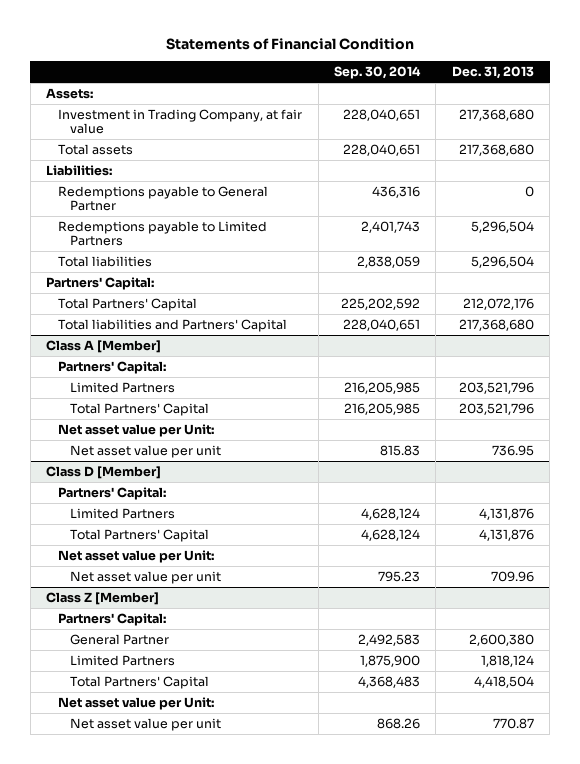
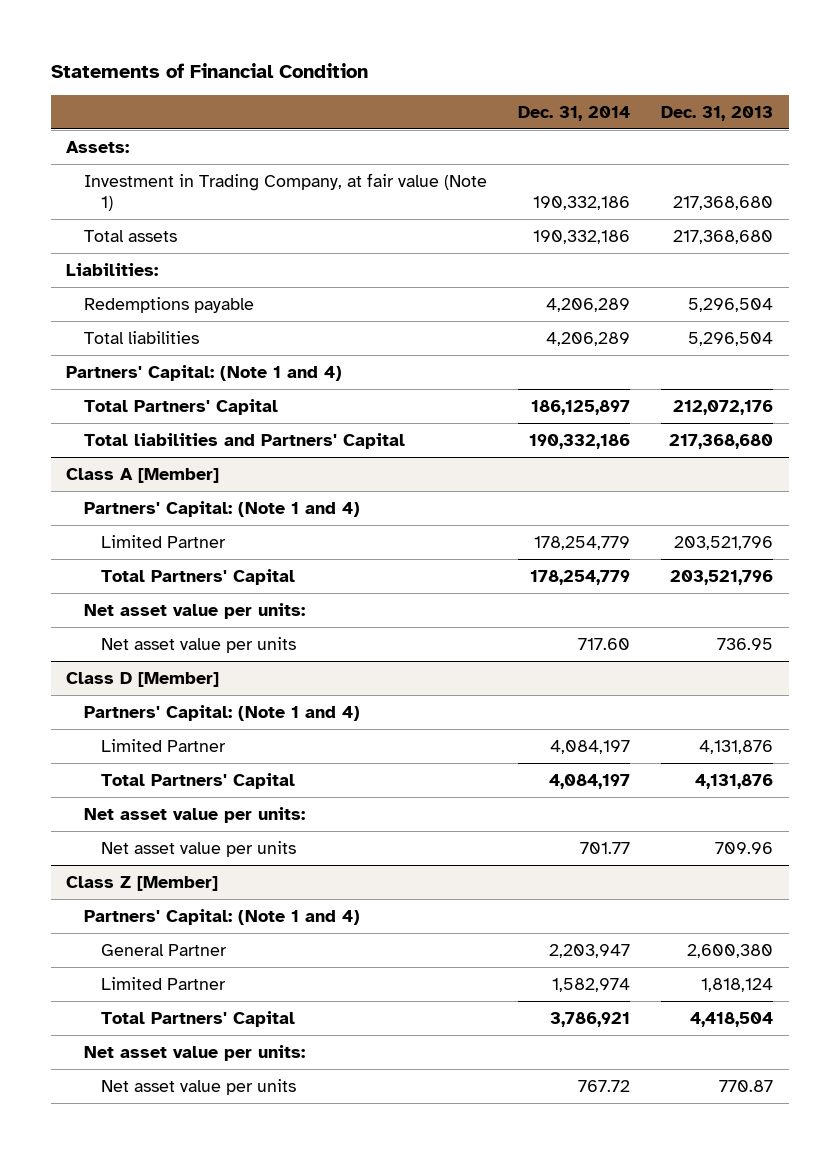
[333,66,421,80] Sep. 30, 2014 -> none
none -> [518,105,631,121] Dec. 31, 2014
[58,108,303,135] Investment in Trading Company, at fair value -> [83,172,487,212] Investment in Trading Company, at fair value (Note 1)
[58,185,269,212] Redemptions payable to General Partner -> none
[58,220,268,247] Redemptions payable to Limited Partners -> [83,296,254,313] Redemptions payable
[45,276,154,290] Partners' Capital: -> [66,364,343,381] Partners' Capital: (Note 1 and 4)
[58,360,167,374] Partners' Capital: -> [83,500,360,517] Partners' Capital: (Note 1 and 4)
[70,381,176,393] Limited Partners -> [100,534,226,548] Limited Partner
[58,423,215,437] Net asset value per Unit: -> [83,602,305,619] Net asset value per units:
[70,444,222,458] Net asset value per unit -> [100,636,296,653] Net asset value per units
[58,486,167,500] Partners' Capital: -> [83,704,360,721] Partners' Capital: (Note 1 and 4)
[70,507,176,519] Limited Partners -> [100,738,226,752] Limited Partner
[58,549,215,563] Net asset value per Unit: -> [83,806,305,823] Net asset value per units:
[70,570,222,584] Net asset value per unit -> [100,840,296,857] Net asset value per units
[58,612,167,626] Partners' Capital: -> [83,908,360,925] Partners' Capital: (Note 1 and 4)
[70,654,176,666] Limited Partners -> [100,976,226,990] Limited Partner
[58,696,215,710] Net asset value per Unit: -> [83,1044,305,1061] Net asset value per units:
[70,717,222,731] Net asset value per unit -> [100,1078,296,1095] Net asset value per units

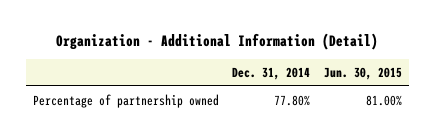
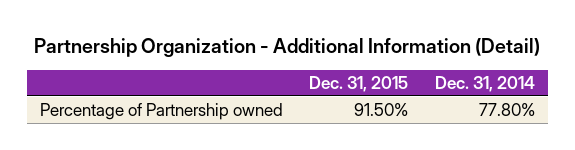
[56,33,379,51] Organization - Additional Information (Detail) -> [34,38,541,58] Partnership Organization - Additional Information (Detail)
[324,67,403,81] Jun. 30, 2015 -> none
none -> [309,76,409,93] Dec. 31, 2015
[32,93,219,108] Percentage of partnership owned -> [40,103,284,121] Percentage of Partnership owned

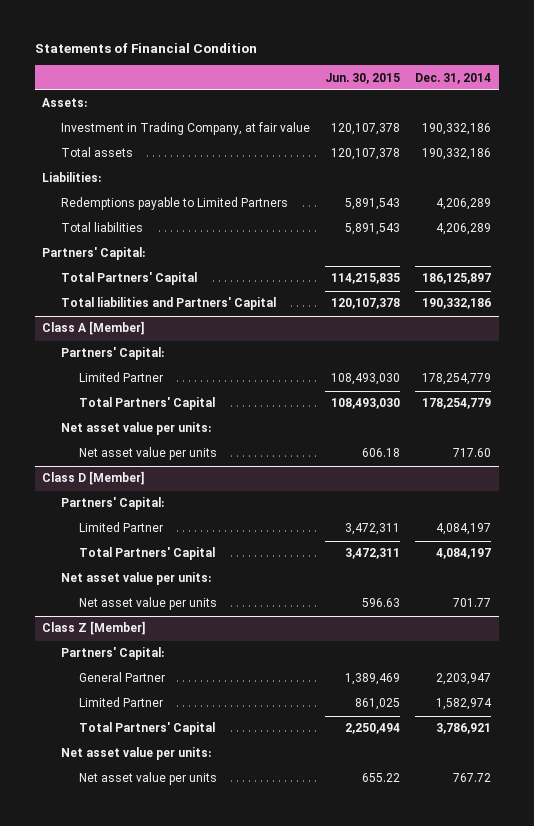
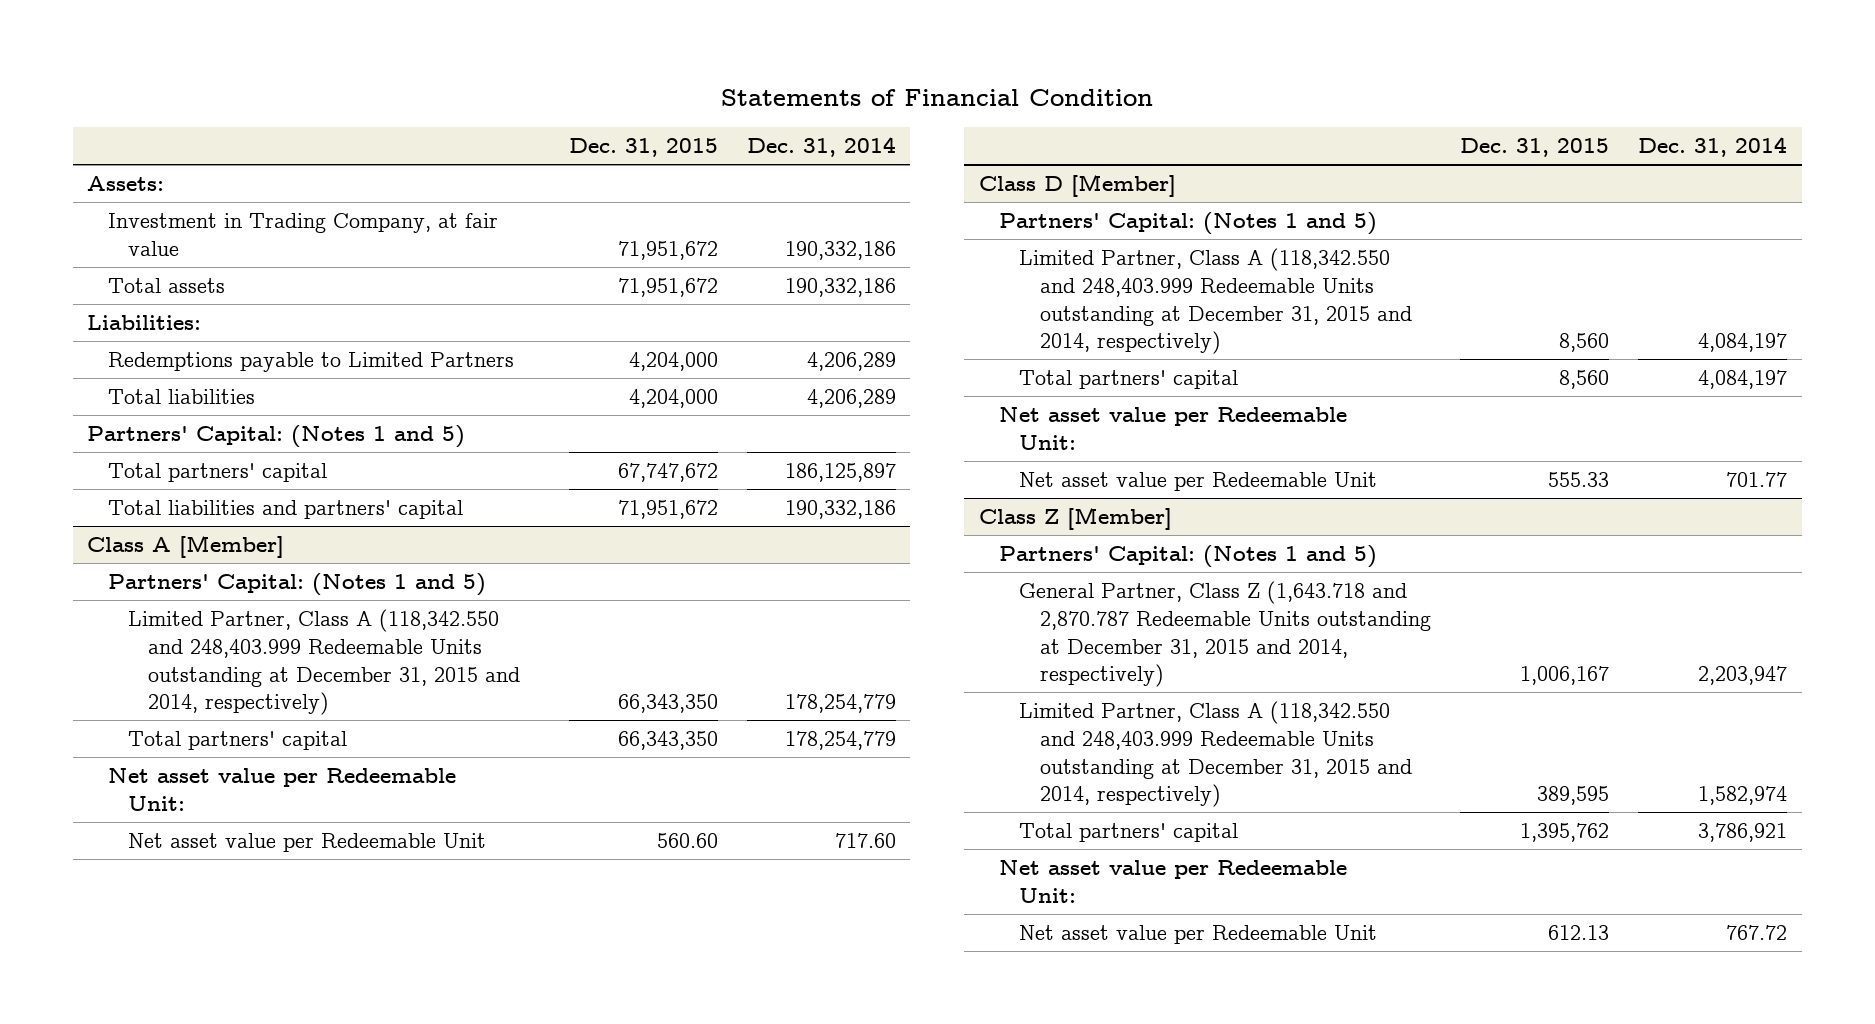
[324,72,400,84] Jun. 30, 2015 -> none
none -> [568,138,718,158] Dec. 31, 2015
[42,247,146,261] Partners' Capital: -> [87,424,466,448] Partners' Capital: (Notes 1 and 5)
[60,272,197,286] Total Partners' Capital -> [107,462,327,482] Total partners' capital
[60,297,276,311] Total liabilities and Partners' Capital -> [107,499,463,519] Total liabilities and partners' capital
[60,347,164,361] Partners' Capital: -> [107,572,486,596] Partners' Capital: (Notes 1 and 5)
[78,372,163,383] Limited Partner -> [128,608,521,716] Limited Partner, Class A (118,342.550 and 248,403.999 Redeemable Units outstanding at December 31, 2015 and 2014, respectively)
[78,397,215,411] Total Partners' Capital -> [128,730,348,750] Total partners' capital
[60,422,211,436] Net asset value per units: -> [107,767,456,811] Net asset value per Redeemable Unit:
[78,447,217,461] Net asset value per units -> [128,832,487,852] Net asset value per Redeemable Unit
[60,497,164,511] Partners' Capital: -> [999,211,1378,235] Partners' Capital: (Notes 1 and 5)
[78,522,163,533] Limited Partner -> [1019,247,1412,355] Limited Partner, Class A (118,342.550 and 248,403.999 Redeemable Units outstanding at December 31, 2015 and 2014, respectively)
[78,547,215,561] Total Partners' Capital -> [1019,369,1239,389] Total partners' capital
[60,572,211,586] Net asset value per units: -> [999,406,1348,450] Net asset value per Redeemable Unit:
[78,597,217,611] Net asset value per units -> [1019,471,1378,491] Net asset value per Redeemable Unit
[60,647,164,661] Partners' Capital: -> [999,544,1378,568] Partners' Capital: (Notes 1 and 5)
[78,672,165,683] General Partner -> [1019,580,1431,688] General Partner, Class Z (1,643.718 and 2,870.787 Redeemable Units outstanding at December 31, 2015 and 2014, respectively)
[78,697,163,708] Limited Partner -> [1019,700,1412,808] Limited Partner, Class A (118,342.550 and 248,403.999 Redeemable Units outstanding at December 31, 2015 and 2014, respectively)
[78,722,215,736] Total Partners' Capital -> [1019,822,1239,842] Total partners' capital
[60,747,211,761] Net asset value per units: -> [999,859,1348,903] Net asset value per Redeemable Unit:
[78,772,217,786] Net asset value per units -> [1019,924,1378,944] Net asset value per Redeemable Unit

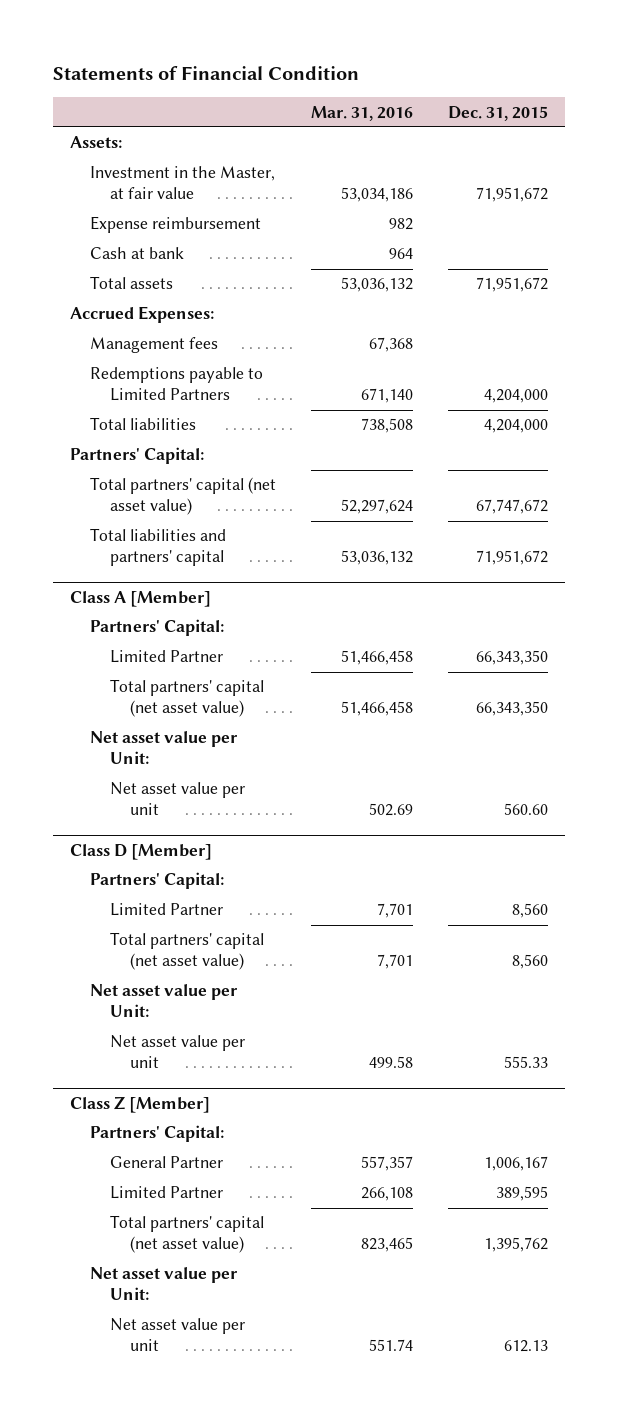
[746,137,896,158] Dec. 31, 2014 -> none
none -> [310,105,413,121] Mar. 31, 2016
[107,212,498,256] Investment in Trading Company, at fair value -> [90,166,276,200] Investment in the Master, at fair value
none -> [90,216,262,234] Expense reimbursement
none -> [90,247,185,260] Cash at bank
[87,314,202,330] Liabilities: -> none
none -> [70,306,215,324] Accrued Expenses:
none -> [90,337,219,354] Management fees
[87,424,466,448] Partners' Capital: (Notes 1 and 5) -> [70,447,205,465] Partners' Capital:
[107,462,327,482] Total partners' capital -> [90,477,277,516] Total partners' capital (net asset value)
[107,572,486,596] Partners' Capital: (Notes 1 and 5) -> [90,619,225,637] Partners' Capital:
[128,608,521,716] Limited Partner, Class A (118,342.550 and 248,403.999 Redeemable Units outstanding at December 31, 2015 and 2014, respectively) -> [109,650,223,664] Limited Partner
[128,730,348,750] Total partners' capital -> [109,679,264,718] Total partners' capital (net asset value)
[107,767,456,811] Net asset value per Redeemable Unit: -> [90,731,239,765] Net asset value per Unit:
[128,832,487,852] Net asset value per Redeemable Unit -> [109,782,245,816] Net asset value per unit
[999,211,1378,235] Partners' Capital: (Notes 1 and 5) -> [90,872,225,890] Partners' Capital:
[1019,247,1412,355] Limited Partner, Class A (118,342.550 and 248,403.999 Redeemable Units outstanding at December 31, 2015 and 2014, respectively) -> [109,903,223,917] Limited Partner
[1019,369,1239,389] Total partners' capital -> [109,932,264,971] Total partners' capital (net asset value)
[999,406,1348,450] Net asset value per Redeemable Unit: -> [90,984,239,1018] Net asset value per Unit:
[1019,471,1378,491] Net asset value per Redeemable Unit -> [109,1035,245,1069] Net asset value per unit
[999,544,1378,568] Partners' Capital: (Notes 1 and 5) -> [90,1125,225,1143] Partners' Capital:
[1019,580,1431,688] General Partner, Class Z (1,643.718 and 2,870.787 Redeemable Units outstanding at December 31, 2015 and 2014, respectively) -> [109,1156,223,1169] General Partner
[1019,700,1412,808] Limited Partner, Class A (118,342.550 and 248,403.999 Redeemable Units outstanding at December 31, 2015 and 2014, respectively) -> [109,1186,223,1200] Limited Partner
[1019,822,1239,842] Total partners' capital -> [109,1215,264,1254] Total partners' capital (net asset value)
[999,859,1348,903] Net asset value per Redeemable Unit: -> [90,1267,239,1301] Net asset value per Unit:
[1019,924,1378,944] Net asset value per Redeemable Unit -> [109,1318,245,1352] Net asset value per unit

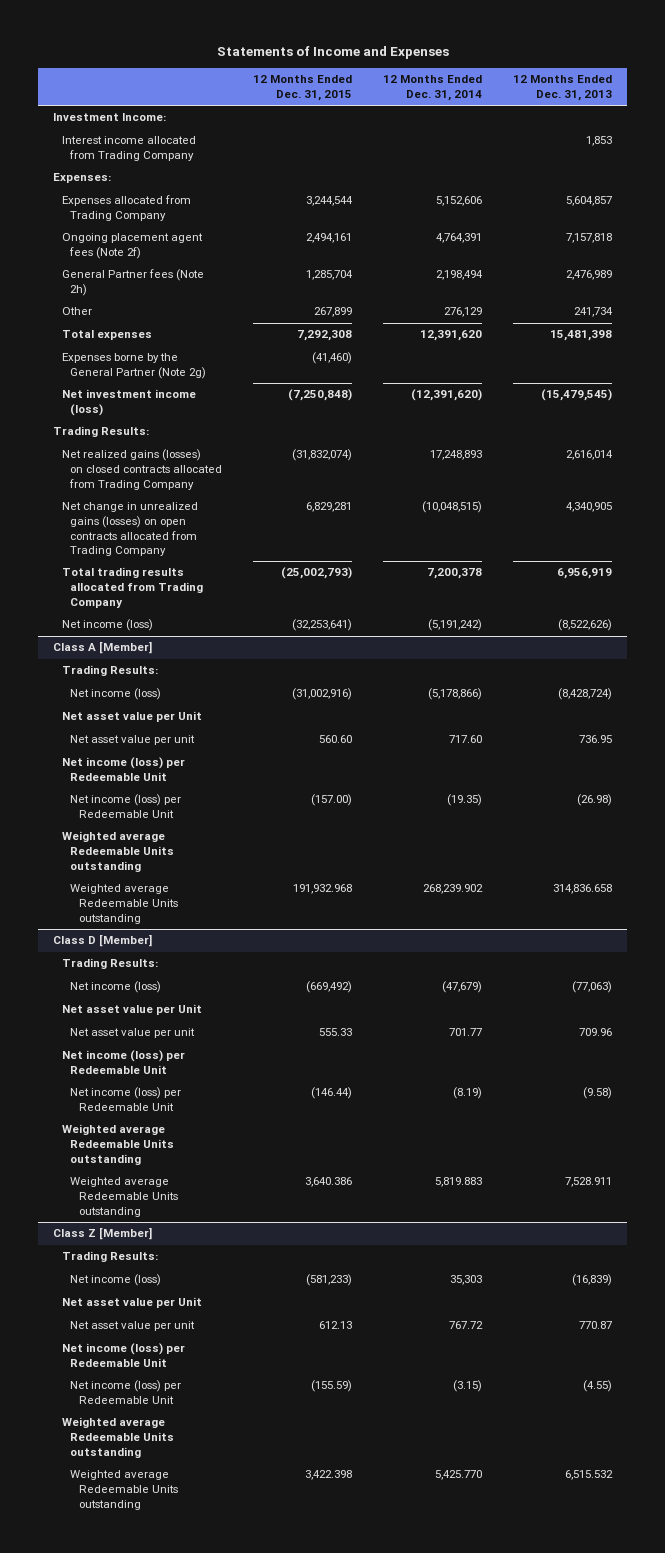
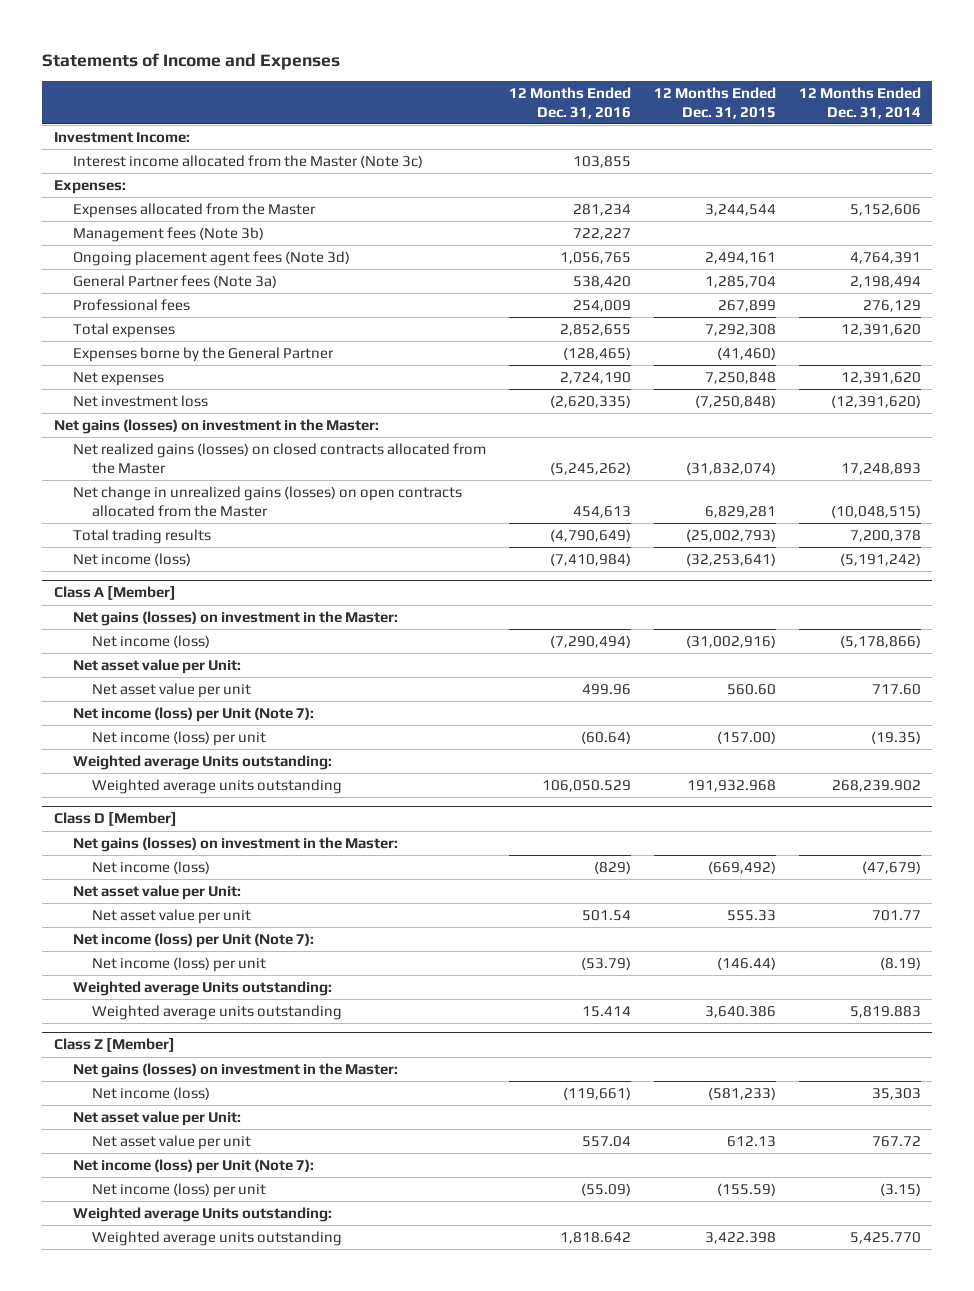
[512,75,612,102] 12 Months Ended Dec. 31, 2013 -> none
none -> [508,87,631,119] 12 Months Ended Dec. 31, 2016
[61,136,196,162] Interest income allocated from Trading Company -> [72,155,423,169] Interest income allocated from the Master (Note 3c)
[61,195,191,222] Expenses allocated from Trading Company -> [72,203,316,219] Expenses allocated from the Master
none -> [72,227,264,243] Management fees (Note 3b)
[61,233,203,260] Ongoing placement agent fees (Note 2f) -> [72,251,350,267] Ongoing placement agent fees (Note 3d)
[61,269,204,297] General Partner fees (Note 2h) -> [72,275,277,289] General Partner fees (Note 3a)
[61,307,92,316] Other -> [72,299,190,312] Professional fees
[53,426,150,438] Trading Results: -> none
[61,353,207,380] Expenses borne by the General Partner (Note 2g) -> [72,347,334,363] Expenses borne by the General Partner
none -> [72,372,164,387] Net expenses
[61,389,196,417] Net investment income (loss) -> [72,395,208,408] Net investment loss
none -> [53,419,379,435] Net gains (losses) on investment in the Master:
[61,449,223,490] Net realized gains (losses) on closed contracts allocated from Trading Company -> [72,443,486,474] Net realized gains (losses) on closed contracts allocated from the Master
[61,502,198,557] Net change in unrealized gains (losses) on open contracts allocated from Trading Company -> [72,486,462,517] Net change in unrealized gains (losses) on open contracts allocated from the Master
[61,567,204,608] Total trading results allocated from Trading Company -> [72,529,211,545] Total trading results
[61,665,158,677] Trading Results: -> none
none -> [72,611,398,627] Net gains (losses) on investment in the Master:
[61,711,202,723] Net asset value per Unit -> [72,659,241,675] Net asset value per Unit:
[61,757,185,782] Net income (loss) per Redeemable Unit -> [72,707,314,723] Net income (loss) per Unit (Note 7):
[70,794,182,819] Net income (loss) per Redeemable Unit -> [92,731,267,747] Net income (loss) per unit
[61,831,175,872] Weighted average Redeemable Units outstanding -> [72,755,332,771] Weighted average Units outstanding:
[70,884,179,924] Weighted average Redeemable Units outstanding -> [92,779,343,795] Weighted average units outstanding
[61,958,158,970] Trading Results: -> none
none -> [72,837,398,853] Net gains (losses) on investment in the Master:
[61,1004,202,1016] Net asset value per Unit -> [72,885,241,901] Net asset value per Unit:
[61,1050,185,1075] Net income (loss) per Redeemable Unit -> [72,933,314,949] Net income (loss) per Unit (Note 7):
[70,1087,182,1112] Net income (loss) per Redeemable Unit -> [92,957,267,973] Net income (loss) per unit
[61,1124,175,1165] Weighted average Redeemable Units outstanding -> [72,981,332,997] Weighted average Units outstanding:
[70,1177,179,1217] Weighted average Redeemable Units outstanding -> [92,1005,343,1021] Weighted average units outstanding
[61,1251,158,1263] Trading Results: -> none
none -> [72,1063,398,1079] Net gains (losses) on investment in the Master:
[61,1297,202,1309] Net asset value per Unit -> [72,1111,241,1127] Net asset value per Unit:
[61,1343,185,1368] Net income (loss) per Redeemable Unit -> [72,1159,314,1175] Net income (loss) per Unit (Note 7):
[70,1380,182,1405] Net income (loss) per Redeemable Unit -> [92,1183,267,1199] Net income (loss) per unit
[61,1417,175,1458] Weighted average Redeemable Units outstanding -> [72,1207,332,1223] Weighted average Units outstanding:
[70,1470,179,1510] Weighted average Redeemable Units outstanding -> [92,1231,343,1247] Weighted average units outstanding

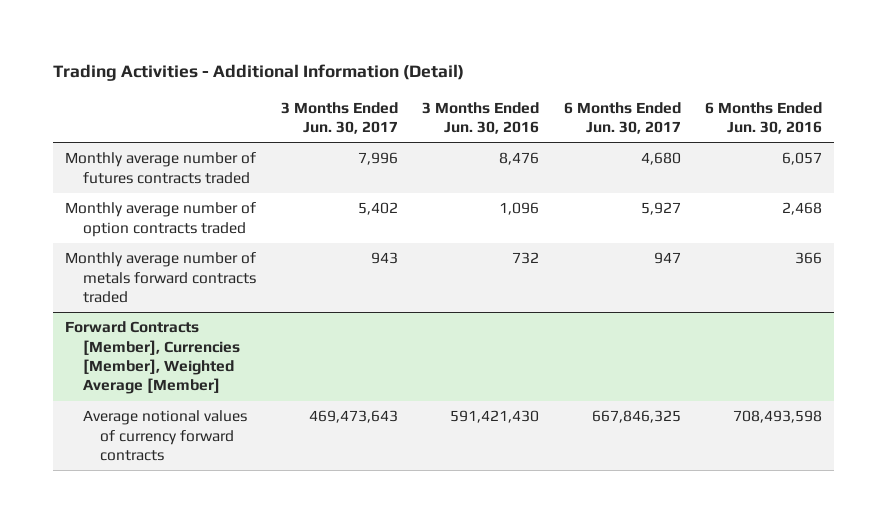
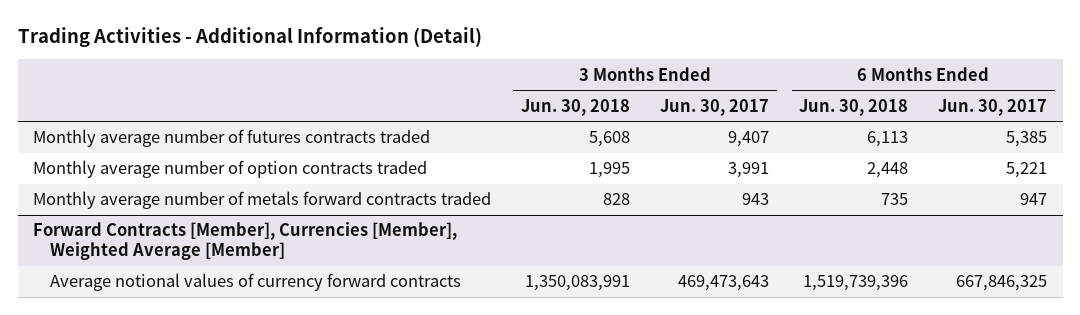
[422,101,540,135] 3 Months Ended Jun. 30, 2016 -> none
[705,101,823,135] 6 Months Ended Jun. 30, 2016 -> none
none -> [520,98,630,116] Jun. 30, 2018
none -> [799,98,909,116] Jun. 30, 2018
[357,152,398,166] 7,996 -> [728,131,770,148] 9,407
[640,152,681,166] 4,680 -> [1006,131,1048,148] 5,385
[357,202,398,216] 5,402 -> [728,162,770,179] 3,991
[640,202,681,216] 5,927 -> [1006,162,1048,179] 5,221

